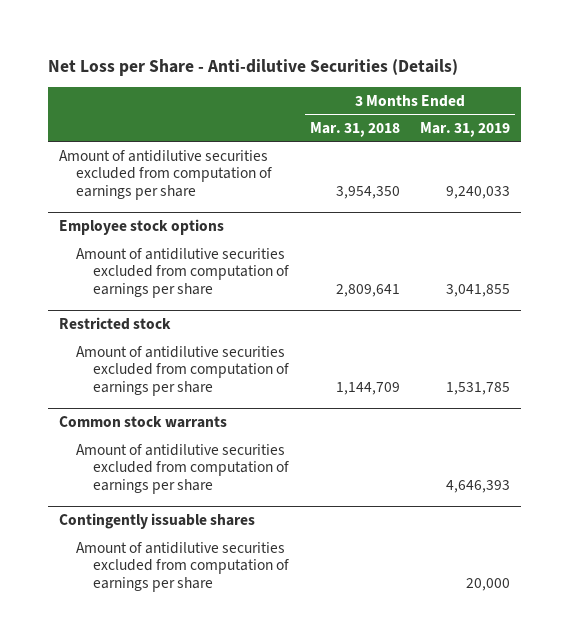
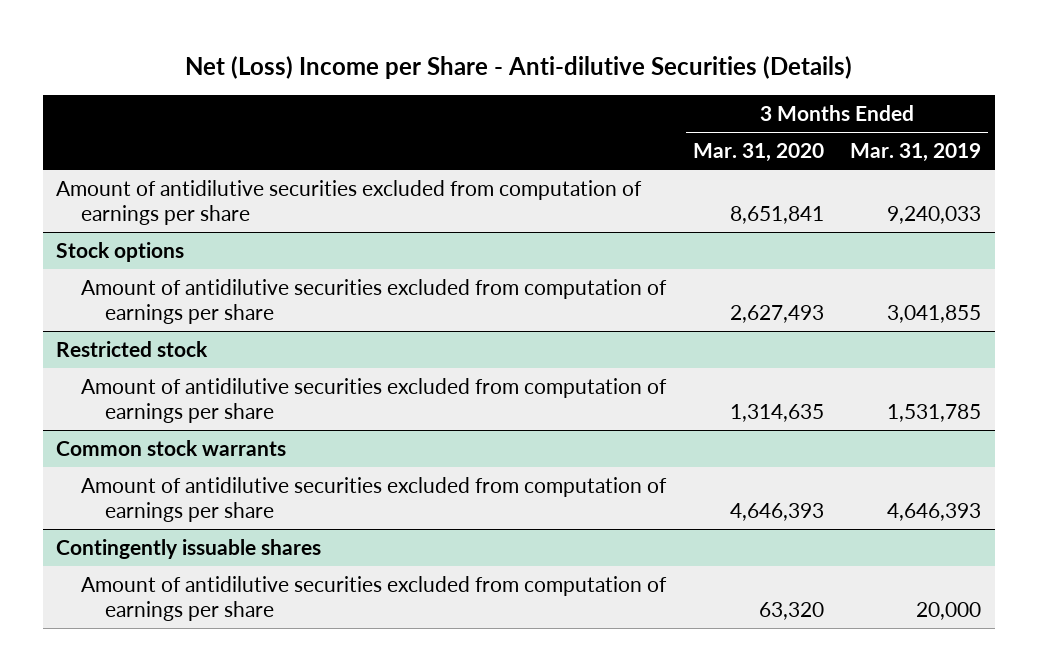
[48,58,459,76] Net Loss per Share - Anti-dilutive Securities (Details) -> [184,55,852,79] Net (Loss) Income per Share - Anti-dilutive Securities (Details)
[309,121,400,137] Mar. 31, 2018 -> none
none -> [692,143,824,163] Mar. 31, 2020
[58,219,224,236] Employee stock options -> [56,241,185,262] Stock options

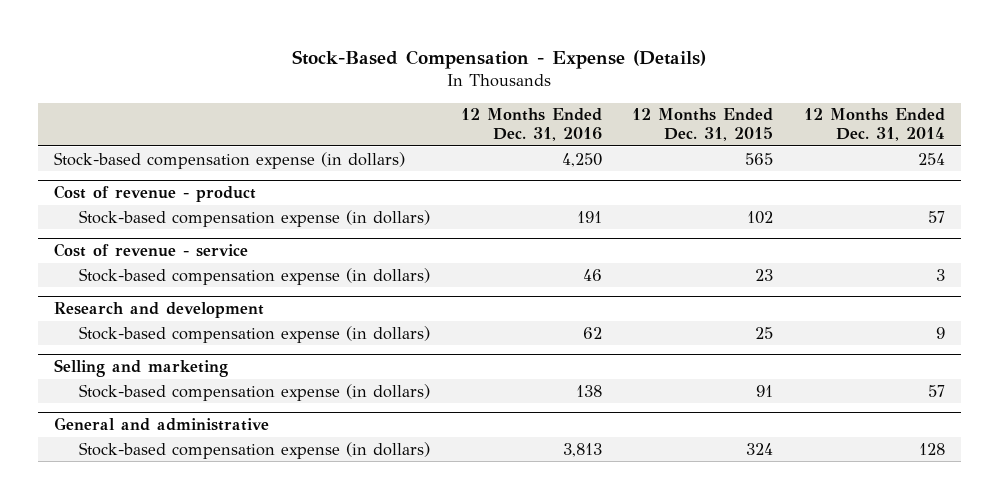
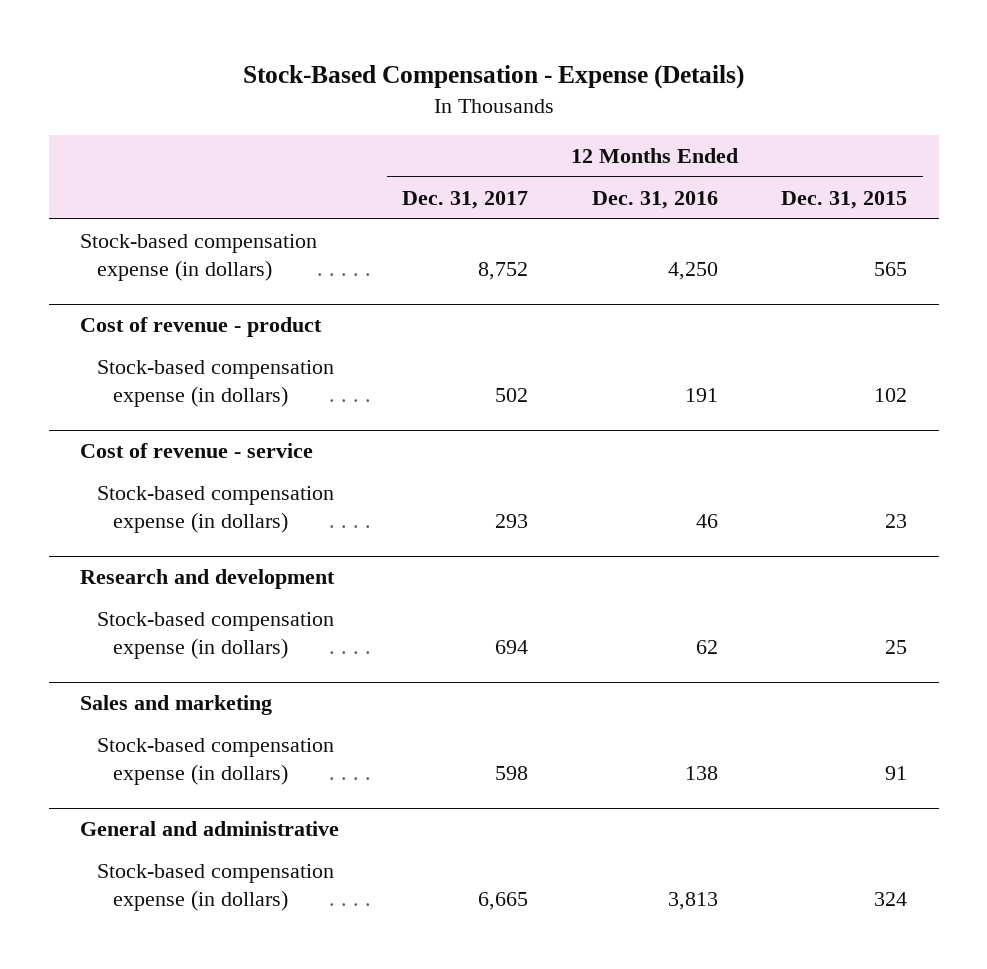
[804,108,946,142] 12 Months Ended Dec. 31, 2014 -> none
none -> [402,190,529,209] Dec. 31, 2017
[53,359,228,378] Selling and marketing -> [80,695,273,716] Sales and marketing

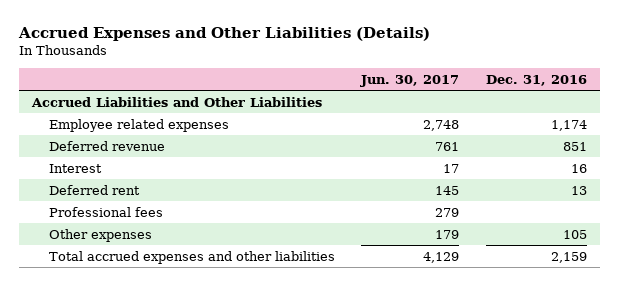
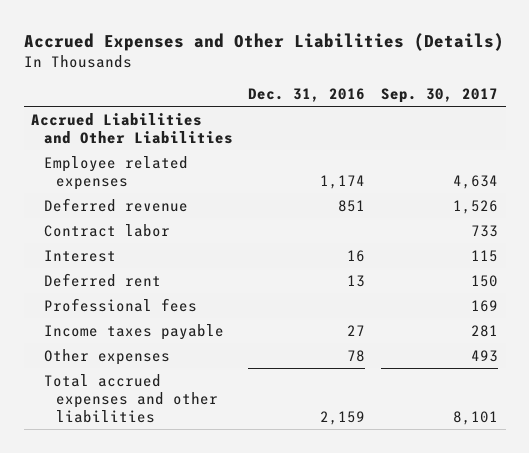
[360,74,460,87] Jun. 30, 2017 -> none
none -> [381,88,499,104] Sep. 30, 2017
none -> [43,223,170,237] Contract labor
none -> [43,323,224,340] Income taxes payable
[563,229,588,239] 105 -> [347,349,366,362] 78

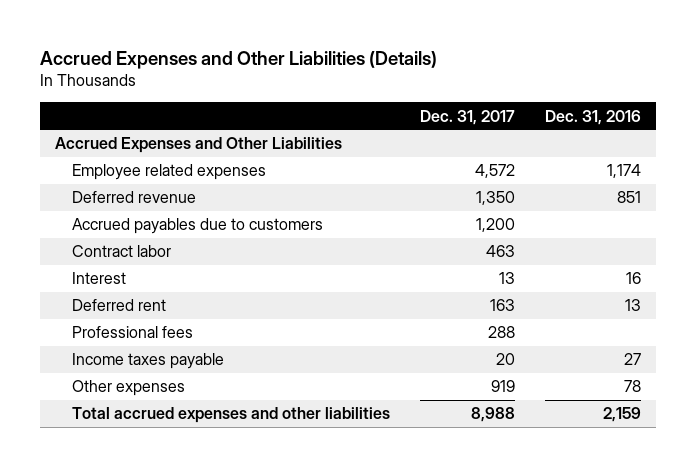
[381,88,499,104] Sep. 30, 2017 -> none
none -> [419,109,515,125] Dec. 31, 2017
[31,112,233,144] Accrued Liabilities and Other Liabilities -> [54,137,342,154] Accrued Expenses and Other Liabilities
none -> [71,218,323,235] Accrued payables due to customers

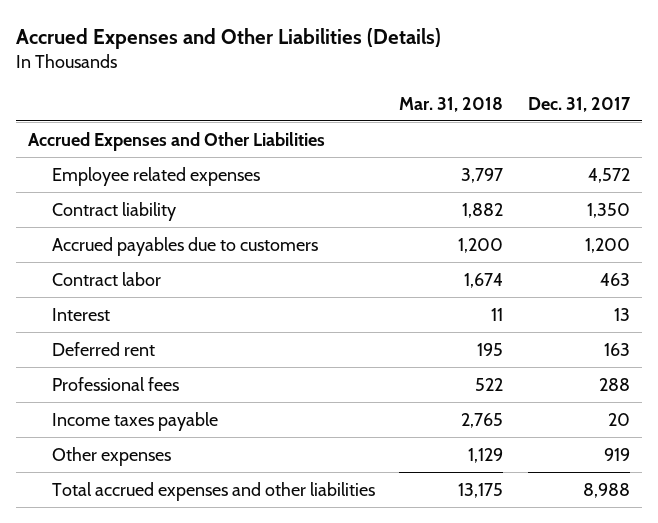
[544,109,641,125] Dec. 31, 2016 -> none
none -> [399,96,504,112] Mar. 31, 2018
[71,191,196,204] Deferred revenue -> [51,201,176,221] Contract liability

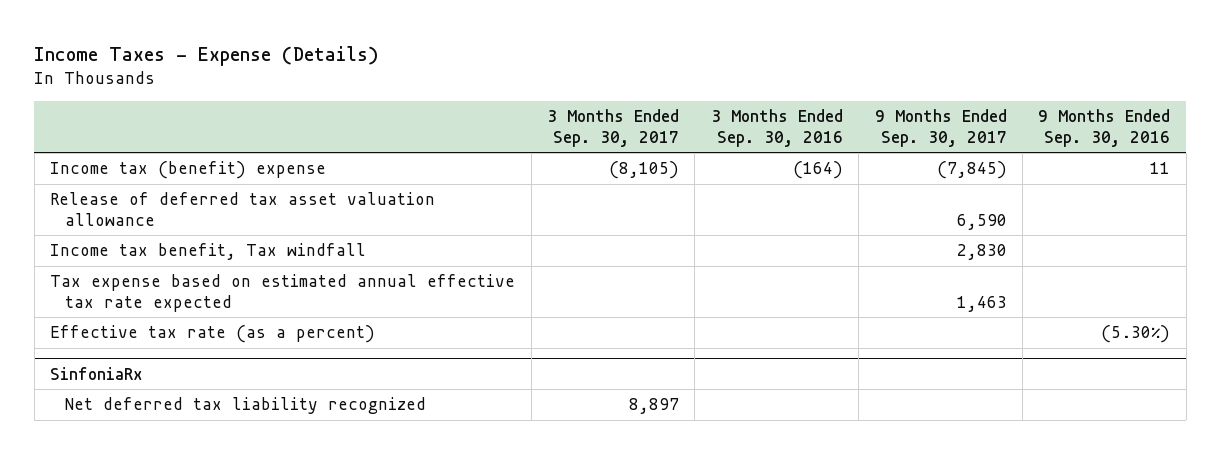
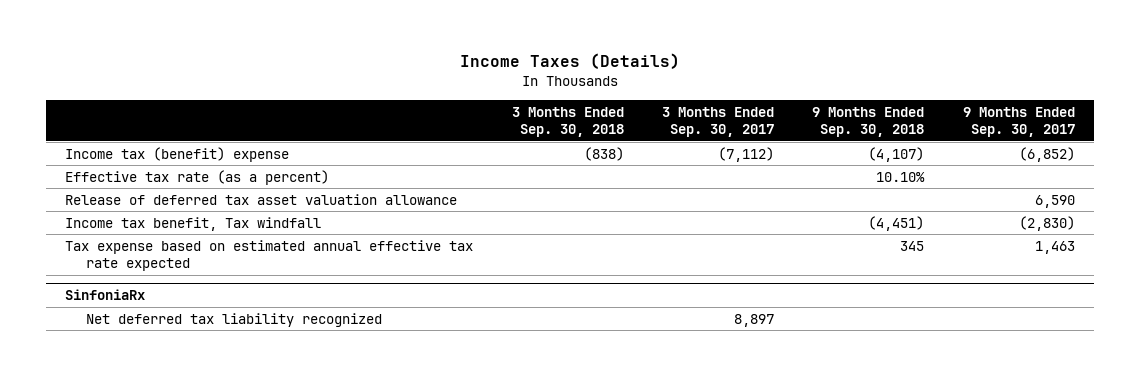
[34,45,380,66] Income Taxes - Expense (Details) -> [459,53,680,70] Income Taxes (Details)
[710,109,843,147] 3 Months Ended Sep. 30, 2016 -> none
[1038,109,1171,147] 9 Months Ended Sep. 30, 2016 -> none
none -> [511,106,624,138] 3 Months Ended Sep. 30, 2018
none -> [812,106,925,138] 9 Months Ended Sep. 30, 2018
[608,161,679,180] (8,105) -> [717,146,774,162] (7,112)
[936,161,1007,180] (7,845) -> [1018,146,1075,162] (6,852)
[50,325,376,344] Effective tax rate (as a percent) -> [65,169,330,185] Effective tax rate (as a percent)
[956,244,1007,261] 2,830 -> [1018,215,1075,231] (2,830)

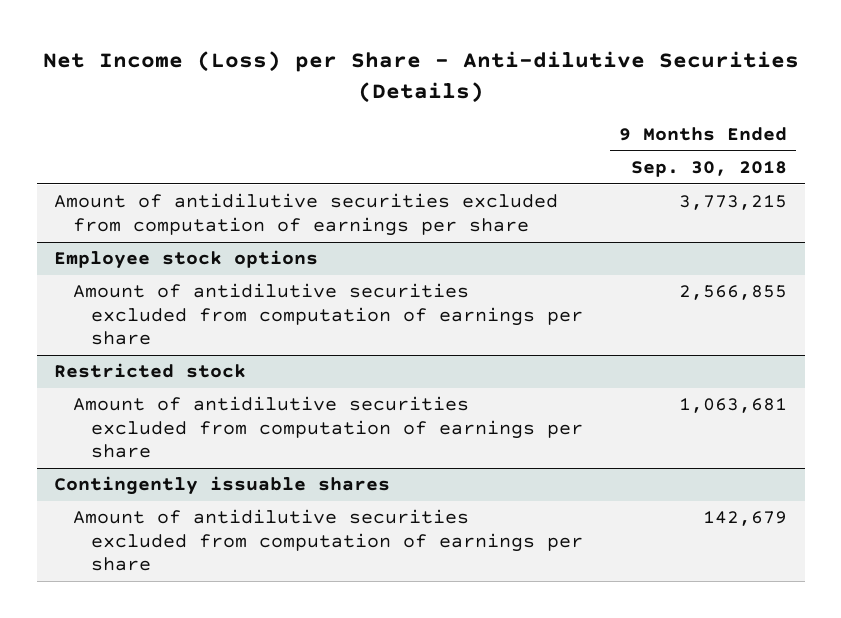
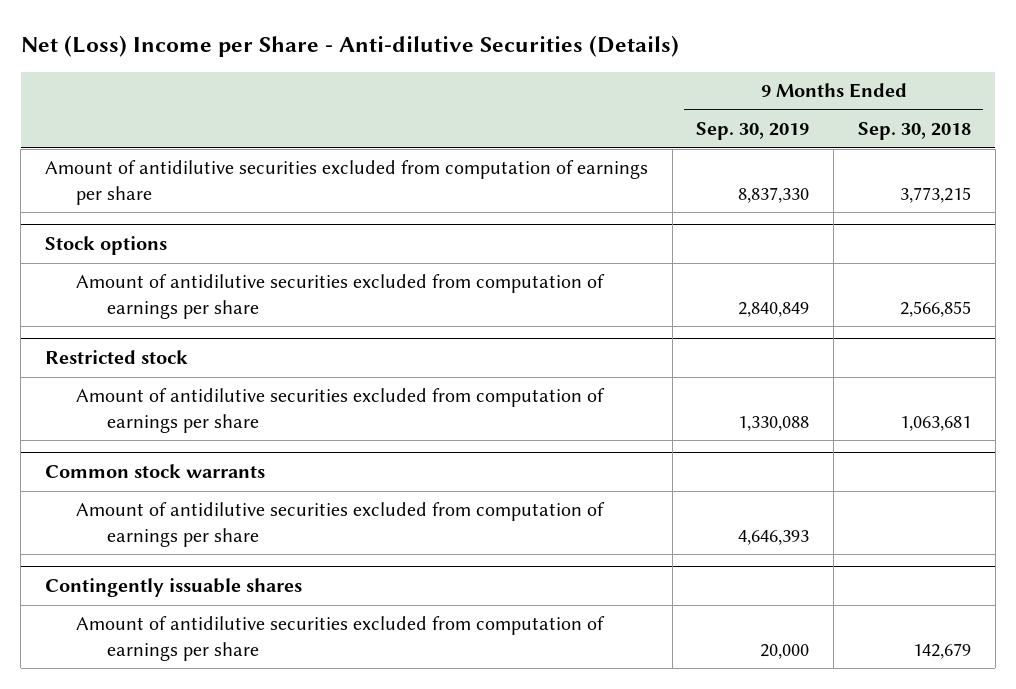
[42,51,799,104] Net Income (Loss) per Share - Anti-dilutive Securities (Details) -> [20,34,679,57] Net (Loss) Income per Share - Anti-dilutive Securities (Details)
none -> [696,122,810,141] Sep. 30, 2019
[54,250,319,270] Employee stock options -> [44,236,167,256] Stock options
none -> [44,464,265,479] Common stock warrants
none -> [76,502,606,547] Amount of antidilutive securities excluded from computation of earnings per share

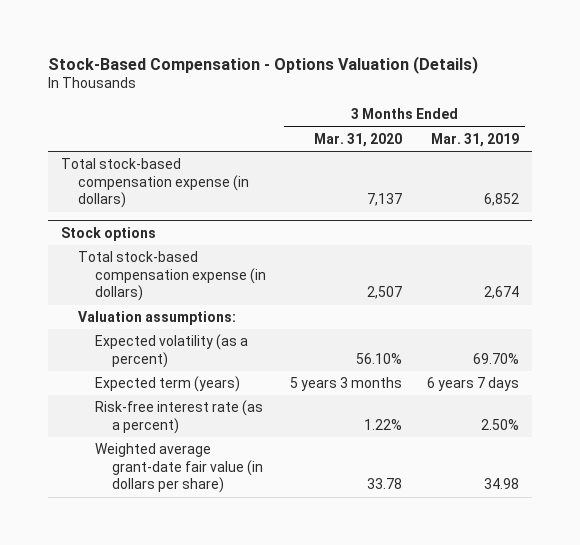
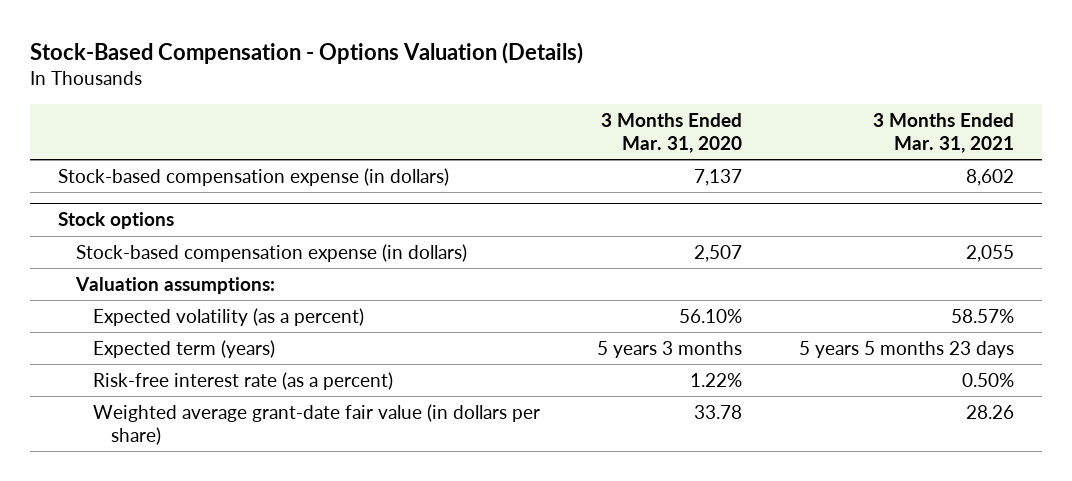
[431,132,520,147] Mar. 31, 2019 -> none
none -> [872,113,1014,153] 3 Months Ended Mar. 31, 2021
[60,158,249,209] Total stock-based compensation expense (in dollars) -> [58,168,450,187] Stock-based compensation expense (in dollars)
[77,251,266,302] Total stock-based compensation expense (in dollars) -> [75,244,467,263] Stock-based compensation expense (in dollars)

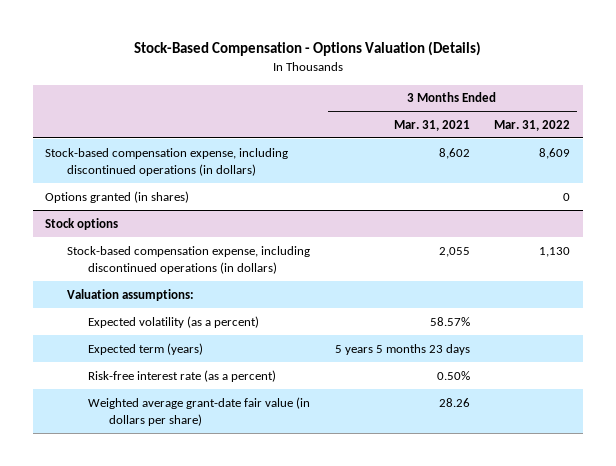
[601,113,743,153] 3 Months Ended Mar. 31, 2020 -> none
none -> [494,119,571,131] Mar. 31, 2022
[58,168,450,187] Stock-based compensation expense (in dollars) -> [45,147,289,176] Stock-based compensation expense, including discontinued operations (in dollars)
none -> [45,190,190,203] Options granted (in shares)
[75,244,467,263] Stock-based compensation expense (in dollars) -> [66,245,310,274] Stock-based compensation expense, including discontinued operations (in dollars)

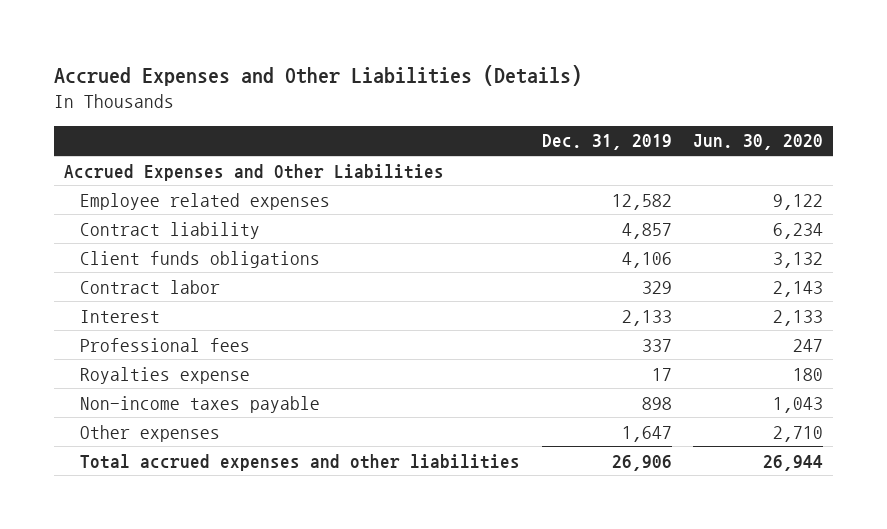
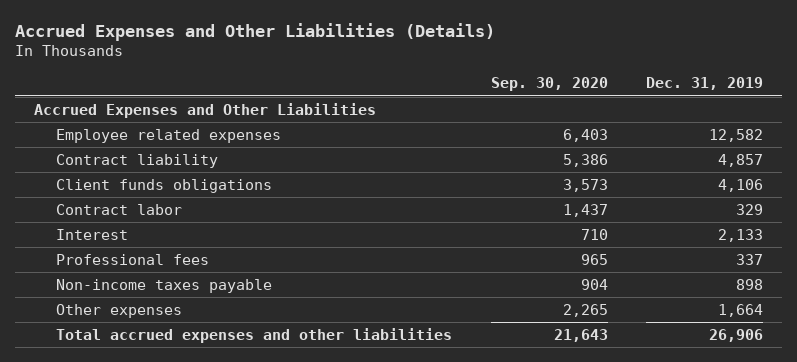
[692,134,823,151] Jun. 30, 2020 -> none
none -> [490,77,608,92] Sep. 30, 2020
[80,366,251,384] Royalties expense -> none
[621,425,672,442] 1,647 -> [718,303,764,317] 1,664

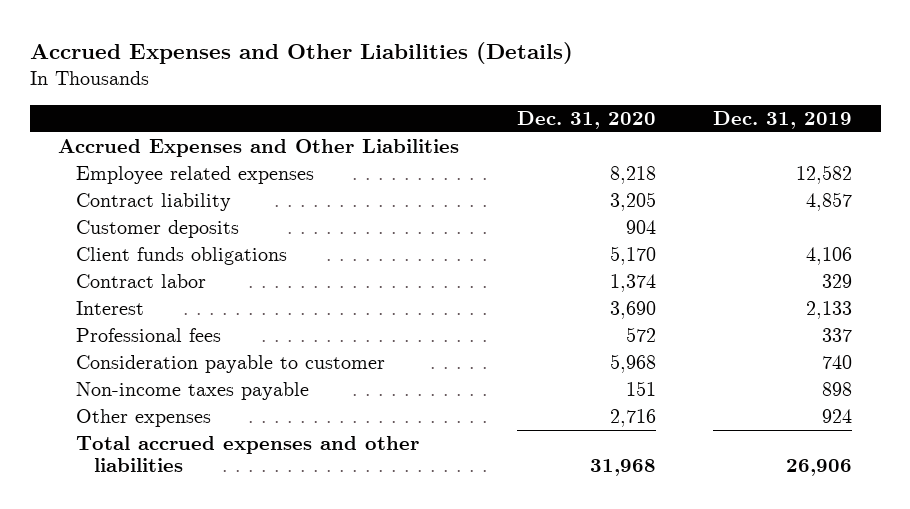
[490,77,608,92] Sep. 30, 2020 -> none
none -> [516,110,656,129] Dec. 31, 2020
none -> [75,220,239,239] Customer deposits
none -> [75,355,385,374] Consideration payable to customer
[718,303,764,317] 1,664 -> [821,409,852,424] 924

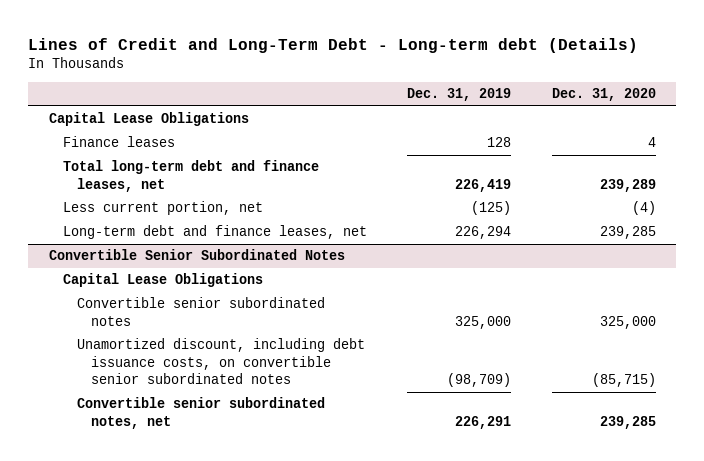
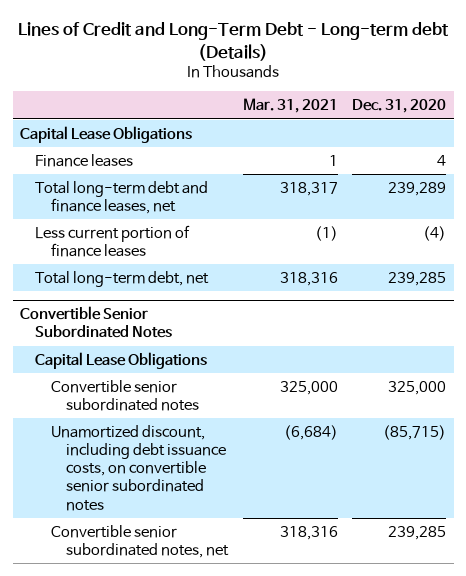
[407,88,512,102] Dec. 31, 2019 -> none
none -> [242,98,338,114] Mar. 31, 2021
[62,201,263,216] Less current portion, net -> [35,224,191,258] Less current portion of finance leases
[62,225,367,240] Long-term debt and finance leases, net -> [35,270,210,287] Total long-term debt, net

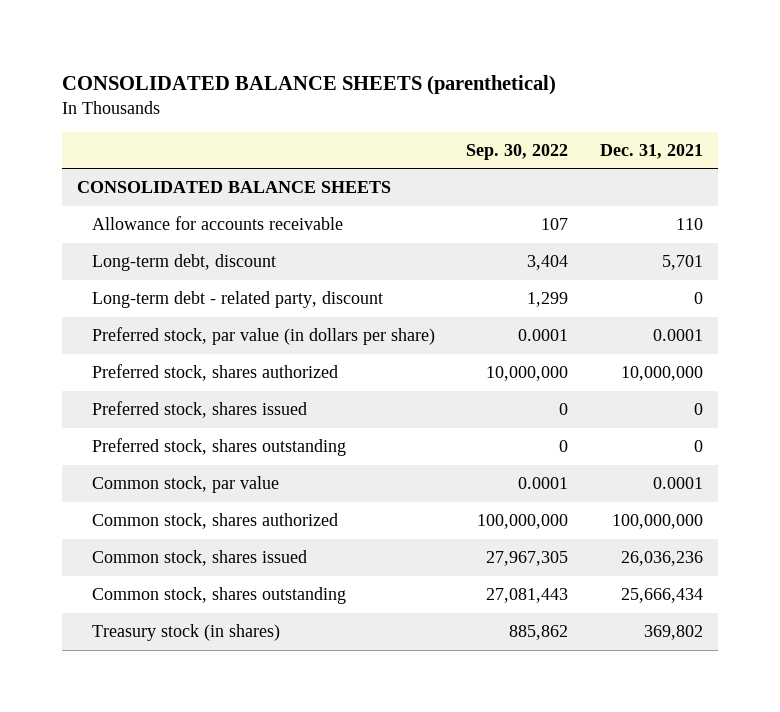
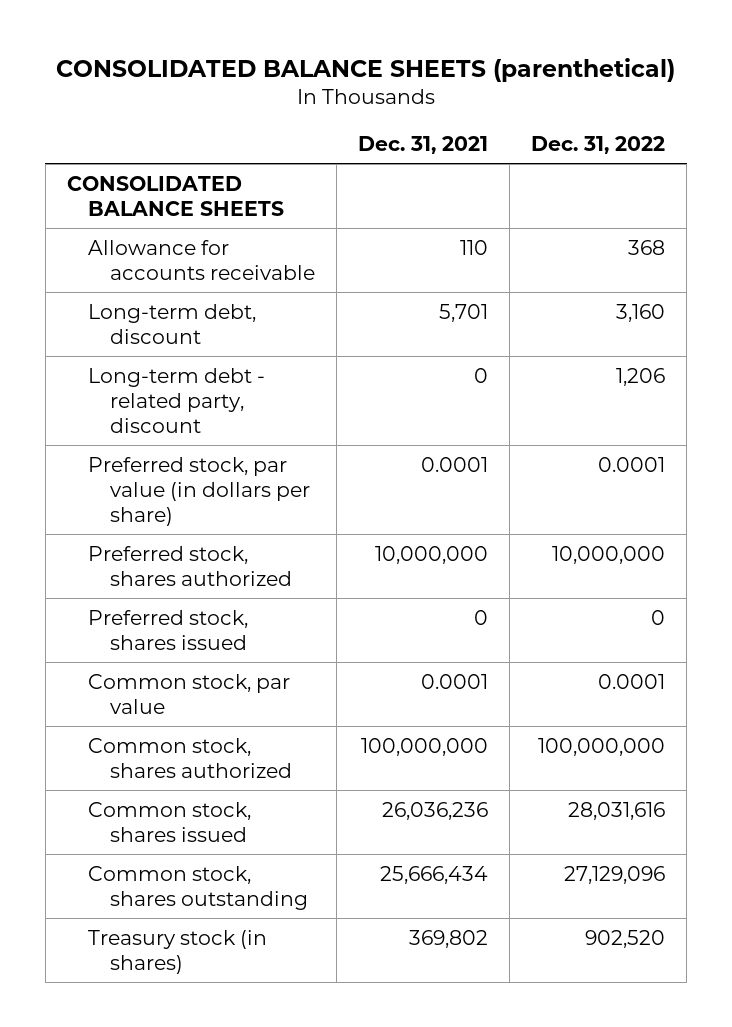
[466,143,569,160] Sep. 30, 2022 -> none
none -> [531,135,666,154] Dec. 31, 2022
[91,438,346,457] Preferred stock, shares outstanding -> none

